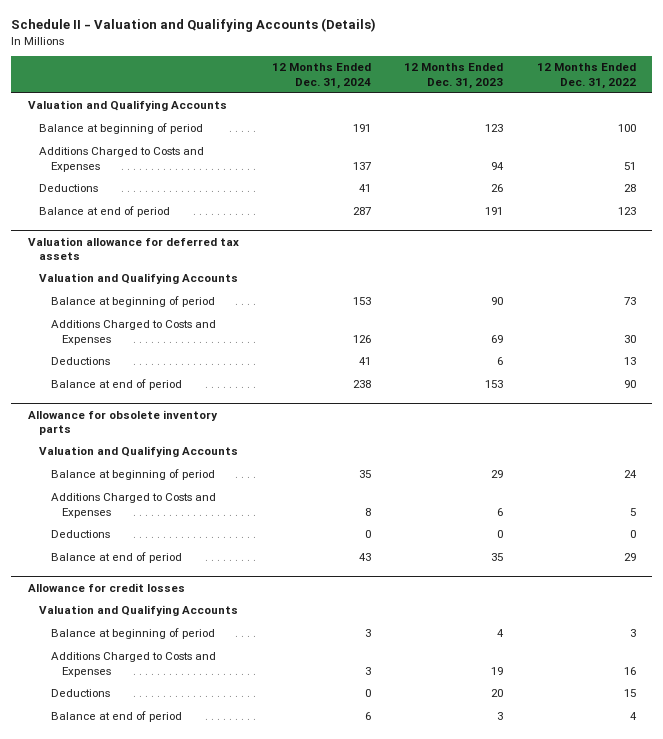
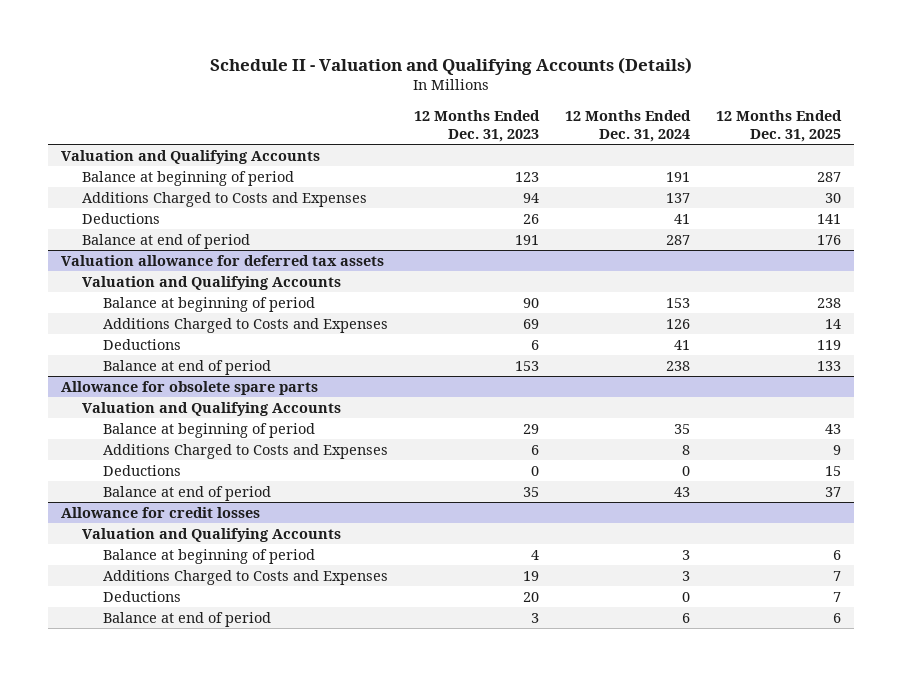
[536,63,636,89] 12 Months Ended Dec. 31, 2022 -> none
none -> [716,109,843,142] 12 Months Ended Dec. 31, 2025
[27,409,218,435] Allowance for obsolete inventory parts -> [61,380,319,395] Allowance for obsolete spare parts

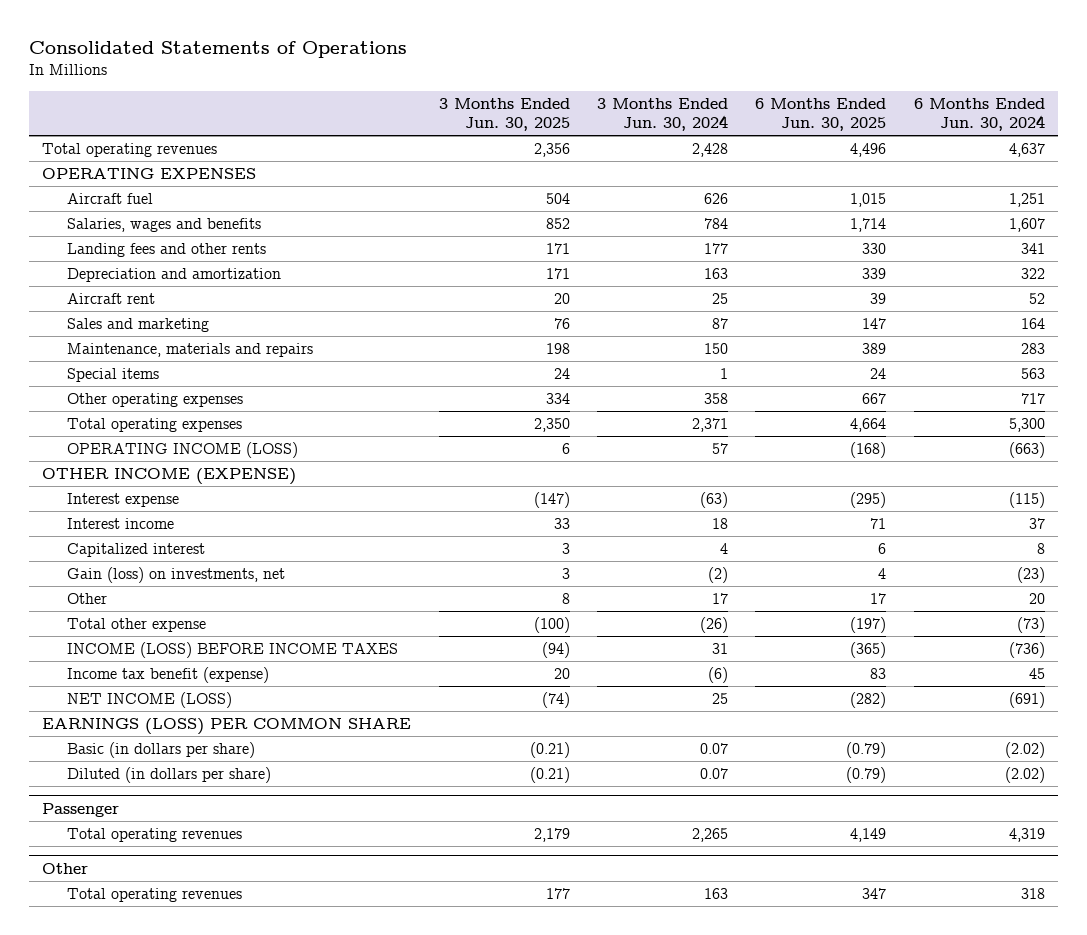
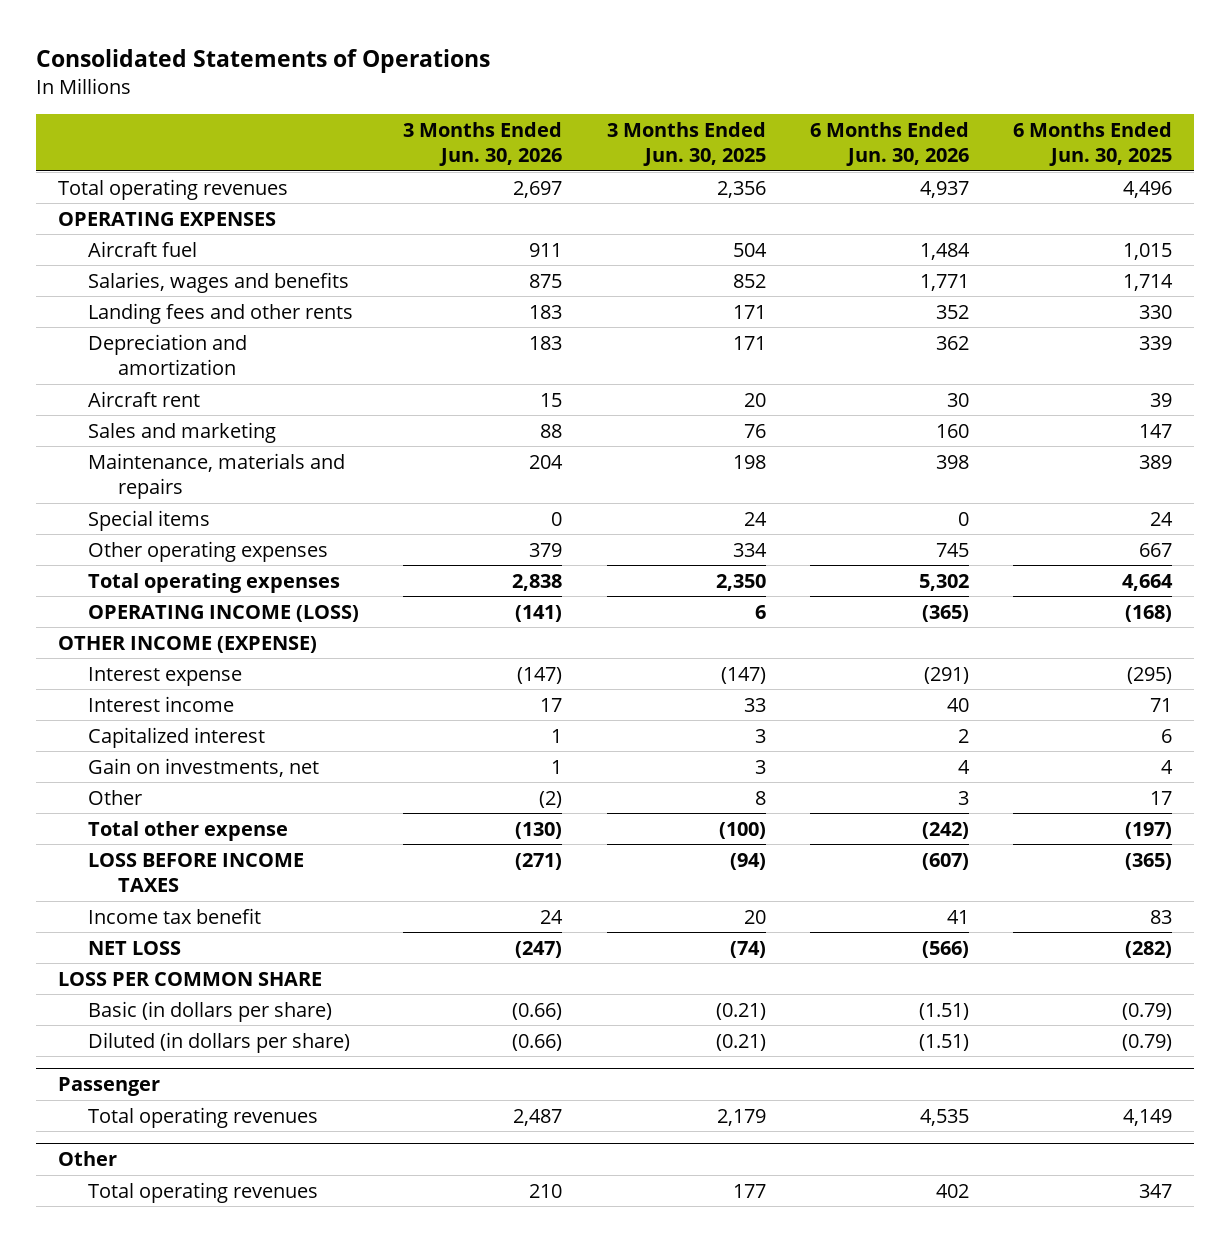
[597,97,729,132] 3 Months Ended Jun. 30, 2024 -> none
[913,97,1045,132] 6 Months Ended Jun. 30, 2024 -> none
none -> [403,121,563,167] 3 Months Ended Jun. 30, 2026
none -> [809,121,969,167] 6 Months Ended Jun. 30, 2026
[67,566,286,583] Gain (loss) on investments, net -> [88,757,320,777] Gain on investments, net
[67,641,399,658] INCOME (LOSS) BEFORE INCOME TAXES -> [88,852,305,893] LOSS BEFORE INCOME TAXES
[67,666,270,683] Income tax benefit (expense) -> [88,907,262,924] Income tax benefit
[67,691,233,708] NET INCOME (LOSS) -> [88,940,182,955] NET LOSS
[42,717,412,735] EARNINGS (LOSS) PER COMMON SHARE -> [58,971,323,986] LOSS PER COMMON SHARE

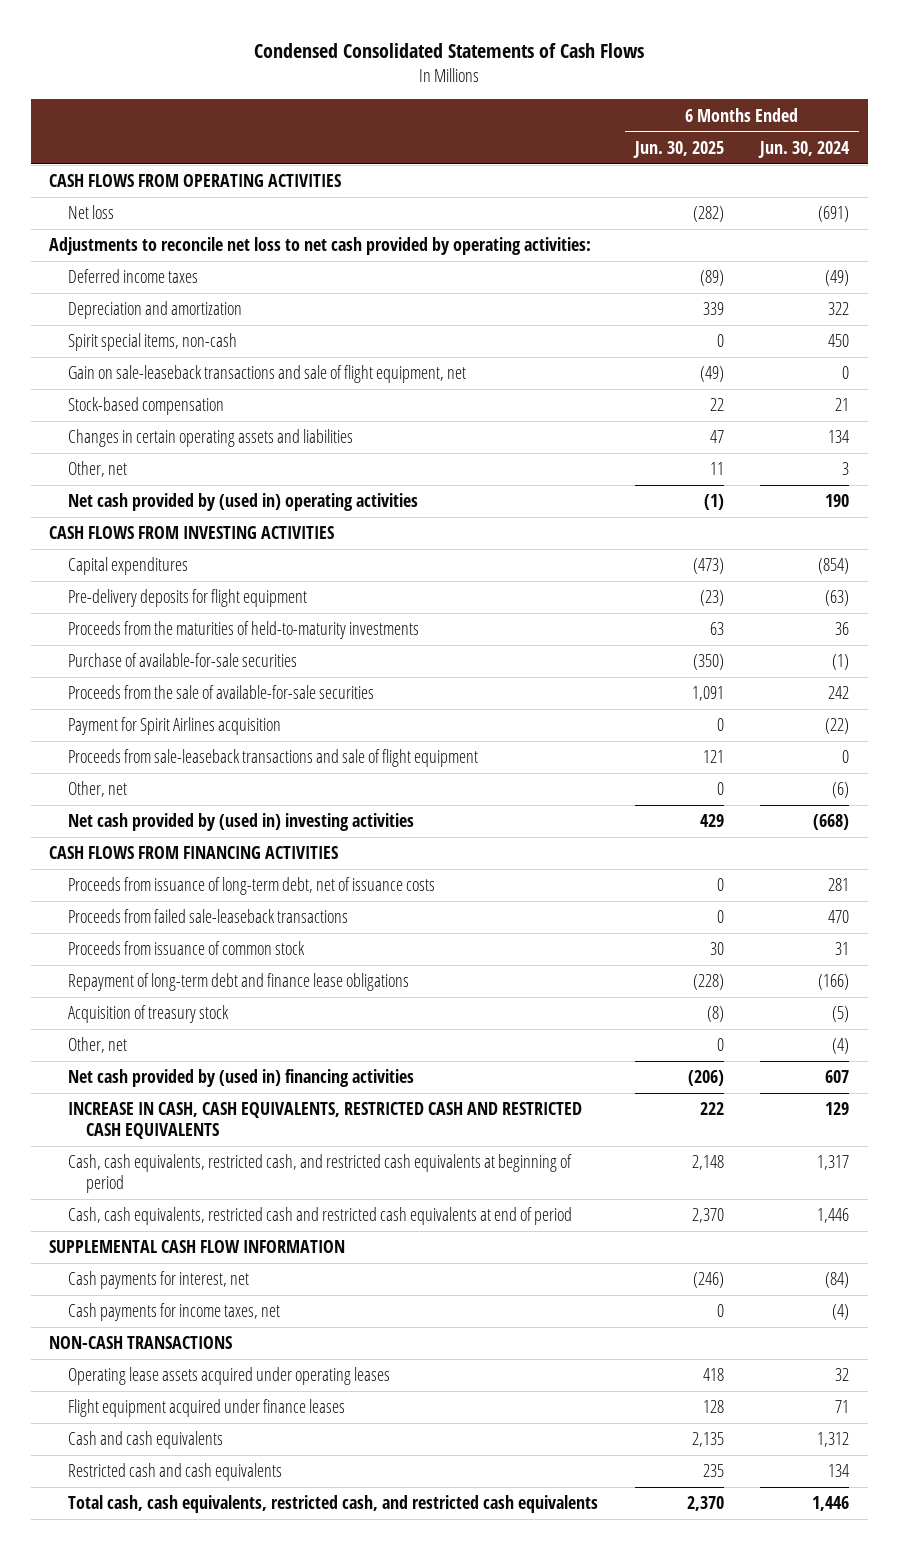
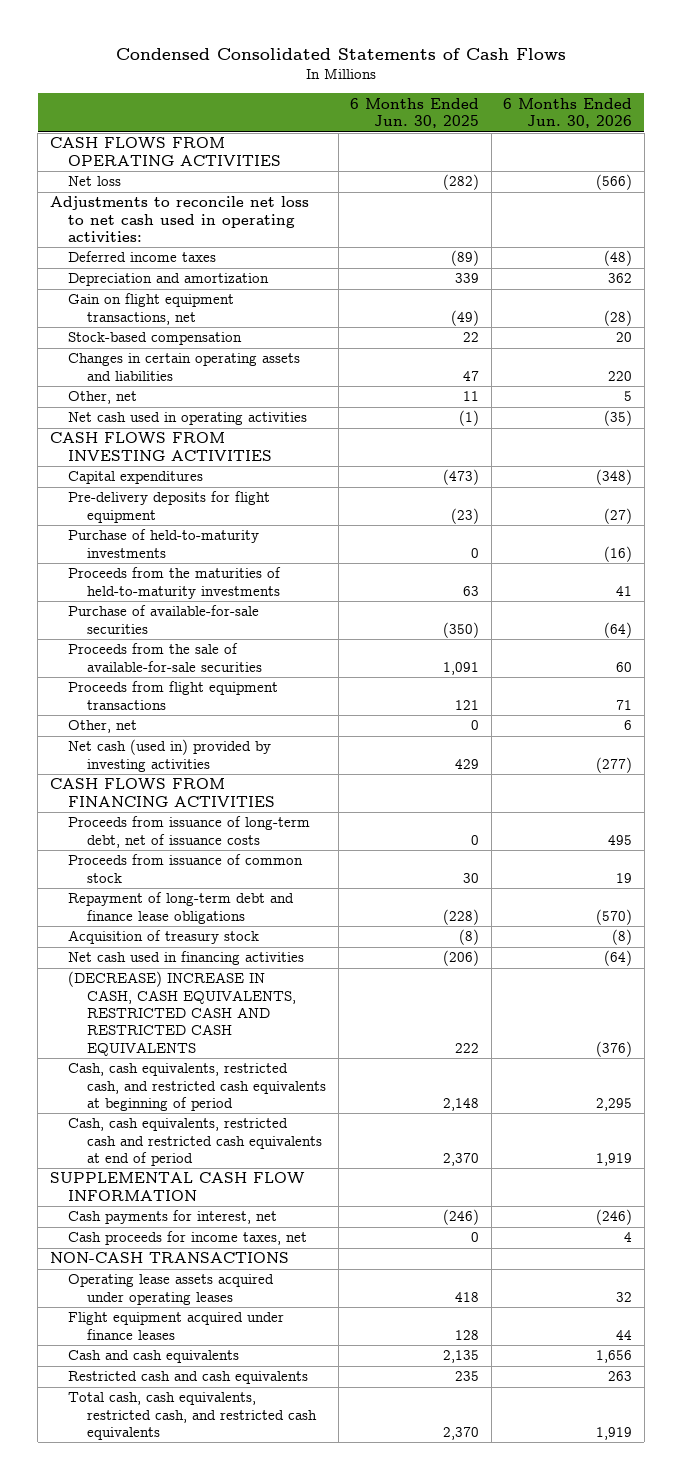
[758,140,851,158] Jun. 30, 2024 -> none
none -> [503,97,633,129] 6 Months Ended Jun. 30, 2026
[49,237,592,256] Adjustments to reconcile net loss to net cash provided by operating activities: -> [49,196,309,242] Adjustments to reconcile net loss to net cash used in operating activities:
[67,333,237,352] Spirit special items, non-cash -> none
[67,365,466,384] Gain on sale-leaseback transactions and sale of flight equipment, net -> [68,293,235,325] Gain on flight equipment transactions, net
[67,493,418,512] Net cash provided by (used in) operating activities -> [68,412,308,426] Net cash used in operating activities
none -> [68,529,260,558] Purchase of held-to-maturity investments
[67,717,281,736] Payment for Spirit Airlines acquisition -> none
[67,749,478,768] Proceeds from sale-leaseback transactions and sale of flight equipment -> [68,681,279,710] Proceeds from flight equipment transactions
[67,813,414,832] Net cash provided by (used in) investing activities -> [68,739,272,772] Net cash (used in) provided by investing activities
[67,909,348,924] Proceeds from failed sale-leaseback transactions -> none
[67,1037,127,1054] Other, net -> none
[67,1069,414,1088] Net cash provided by (used in) financing activities -> [68,951,305,966] Net cash used in financing activities
[67,1102,582,1140] INCREASE IN CASH, CASH EQUIVALENTS, RESTRICTED CASH AND RESTRICTED CASH EQUIVALENTS -> [68,971,297,1056] (DECREASE) INCREASE IN CASH, CASH EQUIVALENTS, RESTRICTED CASH AND RESTRICTED CASH EQUIVALENTS
[67,1303,280,1322] Cash payments for income taxes, net -> [68,1231,308,1246] Cash proceeds for income taxes, net

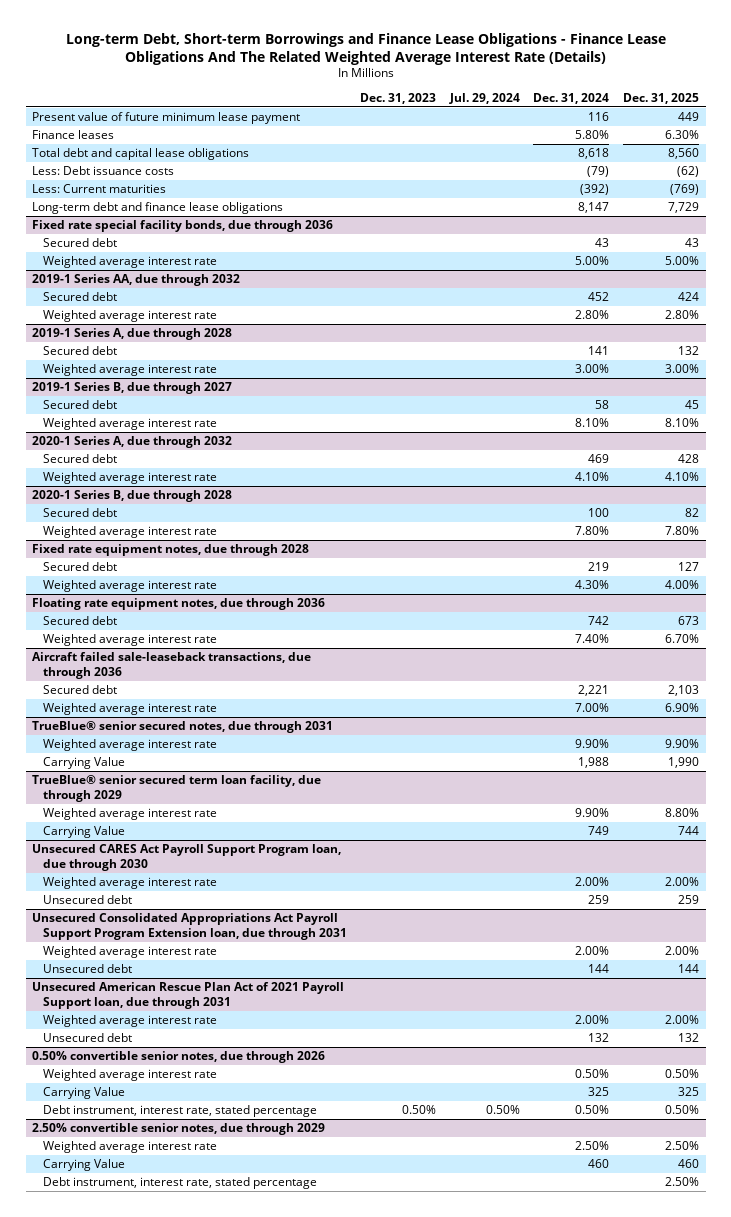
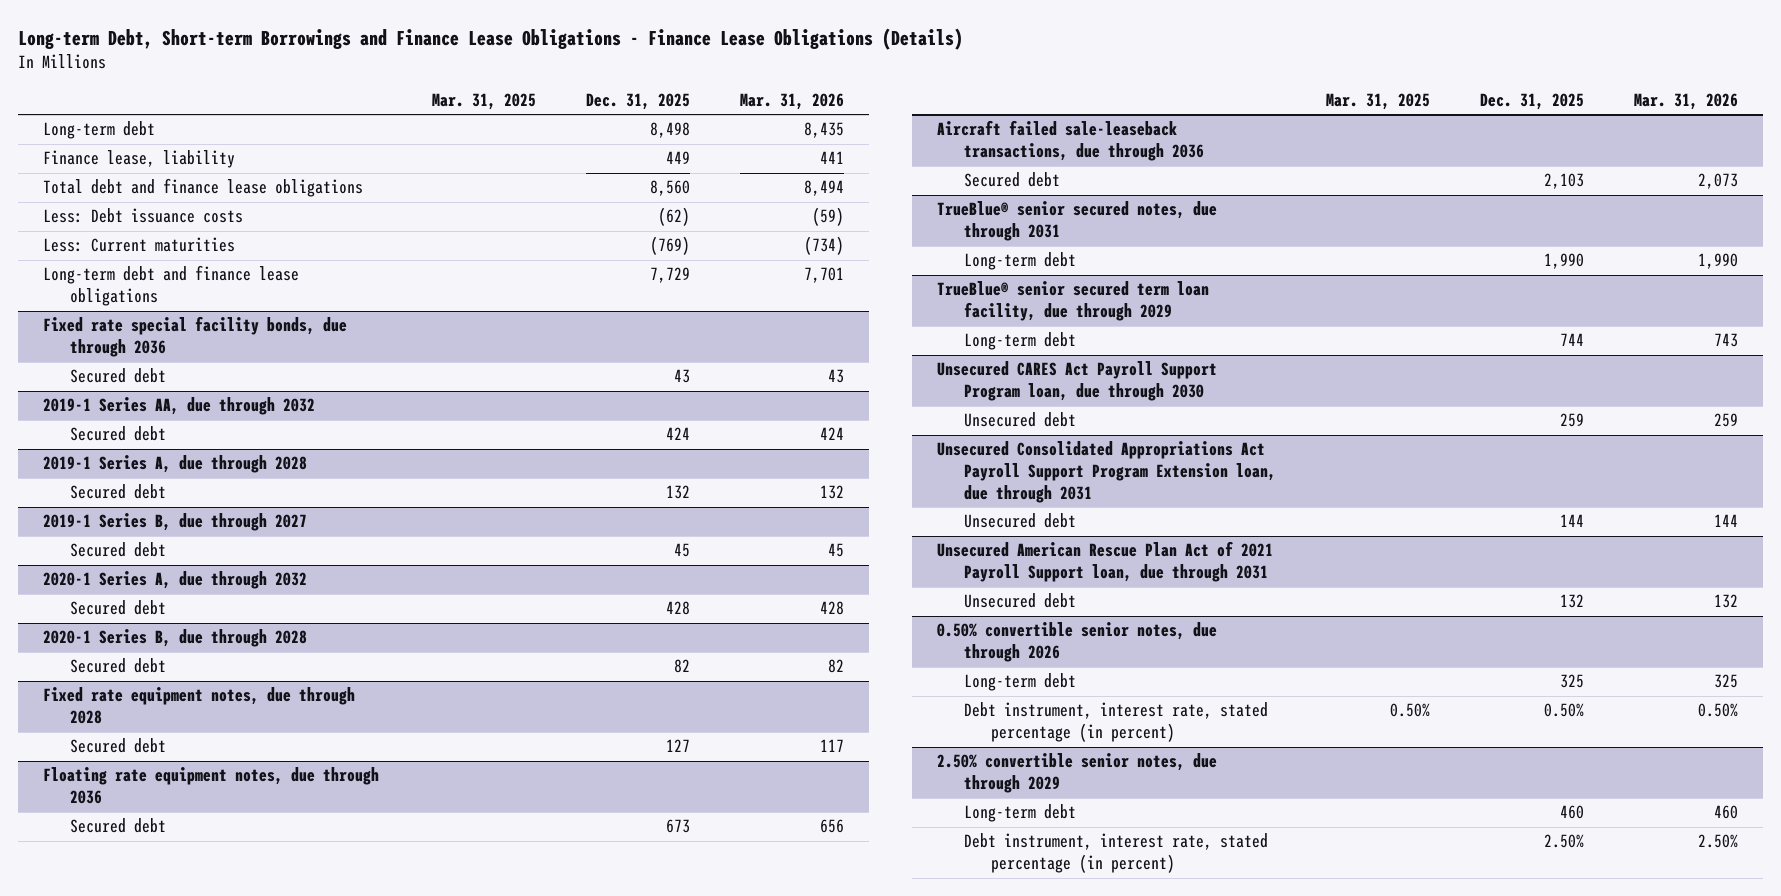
[65,32,666,65] Long-term Debt, Short-term Borrowings and Finance Lease Obligations - Finance Lease Obligations And The Related Weighted Average Interest Rate (Details) -> [18,27,964,50] Long-term Debt, Short-term Borrowings and Finance Lease Obligations - Finance Lease Obligations (Details)
[360,92,437,104] Dec. 31, 2023 -> none
[448,92,520,104] Jul. 29, 2024 -> none
[533,92,610,104] Dec. 31, 2024 -> none
none -> [432,92,537,110] Mar. 31, 2025
none -> [740,92,845,110] Mar. 31, 2026
[32,130,115,140] Finance leases -> none
none -> [43,121,156,140] Long-term debt
[32,112,301,125] Present value of future minimum lease payment -> [43,150,236,169] Finance lease, liability
[32,148,250,161] Total debt and capital lease obligations -> [43,178,364,198] Total debt and finance lease obligations
[42,256,217,269] Weighted average interest rate -> none
[42,310,217,323] Weighted average interest rate -> none
[42,364,217,377] Weighted average interest rate -> none
[42,418,217,431] Weighted average interest rate -> none
[42,472,217,485] Weighted average interest rate -> none
[42,526,217,539] Weighted average interest rate -> none
[42,580,217,593] Weighted average interest rate -> none
[42,634,217,647] Weighted average interest rate -> none
[42,703,217,716] Weighted average interest rate -> none
[42,739,217,752] Weighted average interest rate -> none
[42,757,125,770] Carrying Value -> [964,252,1077,271] Long-term debt
[42,808,217,821] Weighted average interest rate -> none
[42,826,125,839] Carrying Value -> [964,332,1077,351] Long-term debt
[42,877,217,890] Weighted average interest rate -> none
[42,946,217,959] Weighted average interest rate -> none
[42,1015,217,1028] Weighted average interest rate -> none
[42,1069,217,1082] Weighted average interest rate -> none
[42,1087,125,1100] Carrying Value -> [964,673,1077,692] Long-term debt
[42,1105,317,1118] Debt instrument, interest rate, stated percentage -> [964,702,1269,743] Debt instrument, interest rate, stated percentage (in percent)
[42,1141,217,1154] Weighted average interest rate -> none
[42,1159,125,1172] Carrying Value -> [964,804,1077,823] Long-term debt
[42,1177,317,1190] Debt instrument, interest rate, stated percentage -> [964,833,1269,874] Debt instrument, interest rate, stated percentage (in percent)

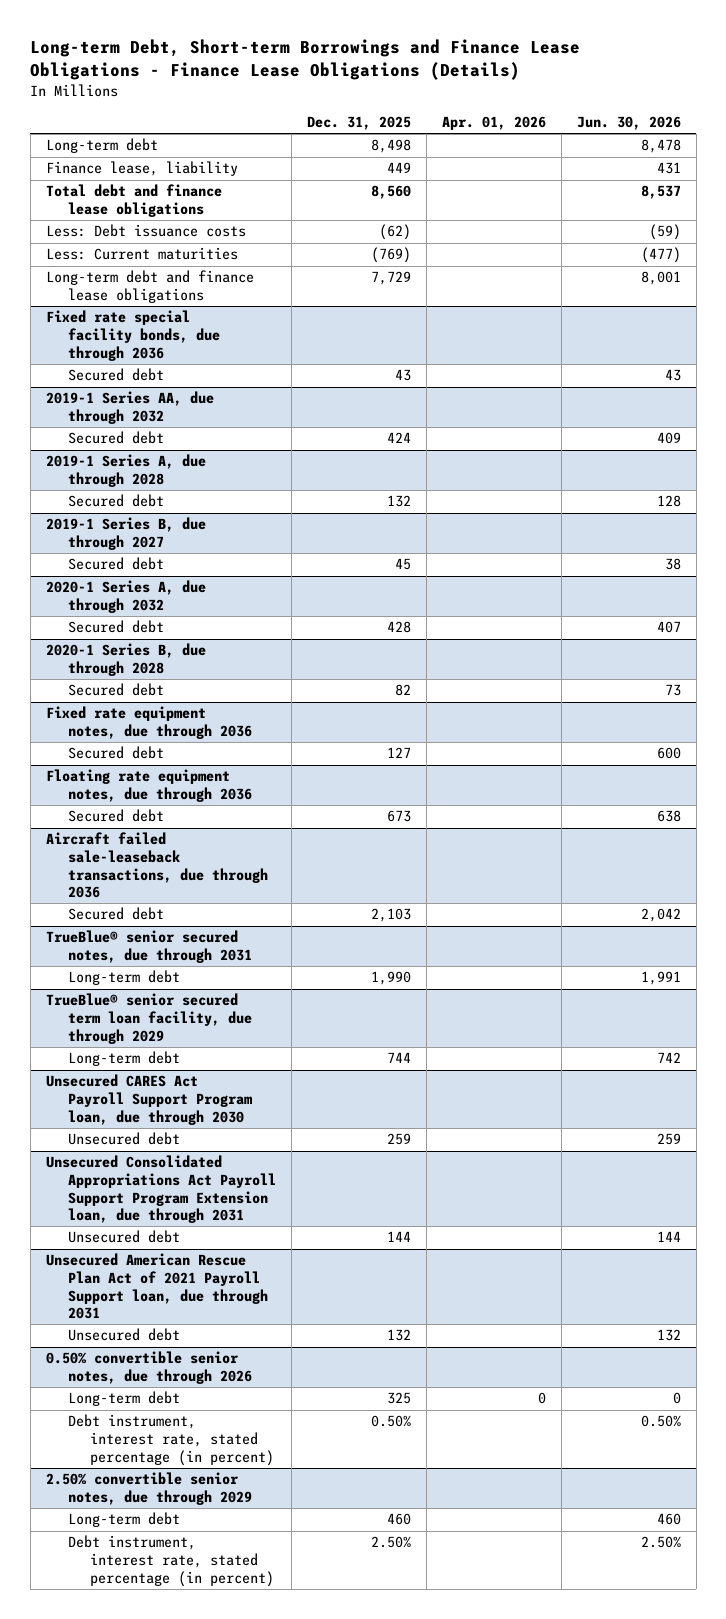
[432,92,537,110] Mar. 31, 2025 -> none
[740,92,845,110] Mar. 31, 2026 -> none
none -> [441,115,546,130] Apr. 01, 2026
none -> [576,115,681,130] Jun. 30, 2026
[43,687,356,725] Fixed rate equipment notes, due through 2028 -> [45,706,252,739] Fixed rate equipment notes, due through 2036

